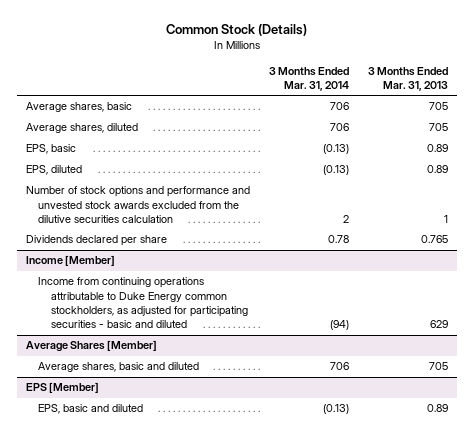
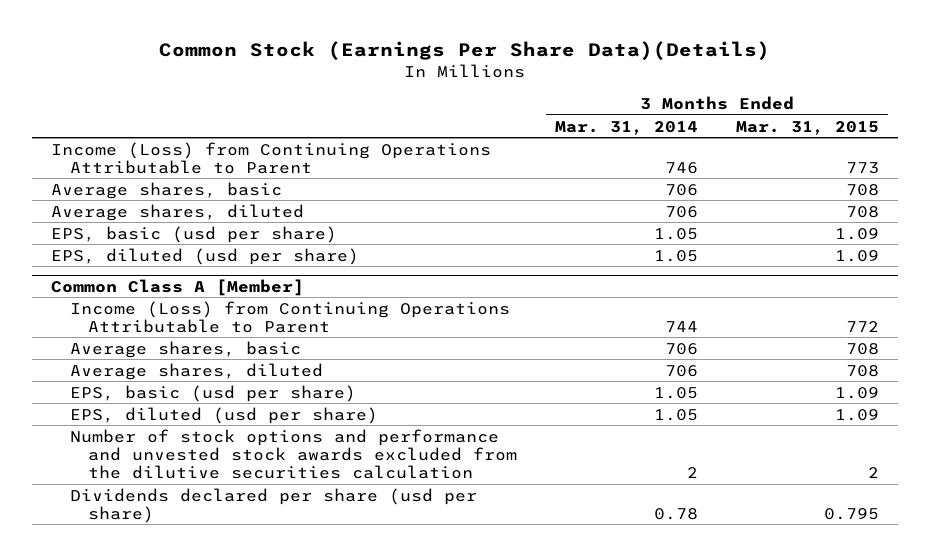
[166,24,308,37] Common Stock (Details) -> [158,41,770,61] Common Stock (Earnings Per Share Data)(Details)
[367,66,448,92] 3 Months Ended Mar. 31, 2013 -> none
none -> [736,120,880,135] Mar. 31, 2015
none -> [50,141,491,174] Income (Loss) from Continuing Operations Attributable to Parent
[26,144,77,155] EPS, basic -> [50,225,337,243] EPS, basic (usd per share)
[323,144,350,155] (0.13) -> [654,227,699,240] 1.05
[26,165,83,176] EPS, diluted -> [50,247,359,265] EPS, diluted (usd per share)
[323,165,350,176] (0.13) -> [654,249,699,262] 1.05
none -> [50,278,304,296] Common Class A [Member]
none -> [69,300,510,333] Income (Loss) from Continuing Operations Attributable to Parent
none -> [69,340,301,358] Average shares, basic
none -> [69,362,323,380] Average shares, diluted
none -> [69,384,356,402] EPS, basic (usd per share)
none -> [69,406,378,424] EPS, diluted (usd per share)
[26,255,116,267] Income [Member] -> none
[38,277,248,329] Income from continuing operations attributable to Duke Energy common stockholders, as adjusted for participating securities - basic and diluted -> none
[26,340,158,353] Average Shares [Member] -> none
[38,362,200,373] Average shares, basic and diluted -> none
[26,382,100,394] EPS [Member] -> none
[38,404,144,415] EPS, basic and diluted -> none
[26,235,168,247] Dividends declared per share -> [69,487,477,523] Dividends declared per share (usd per share)

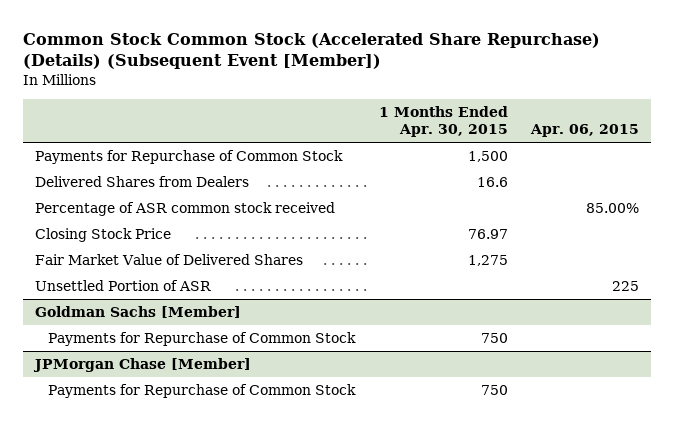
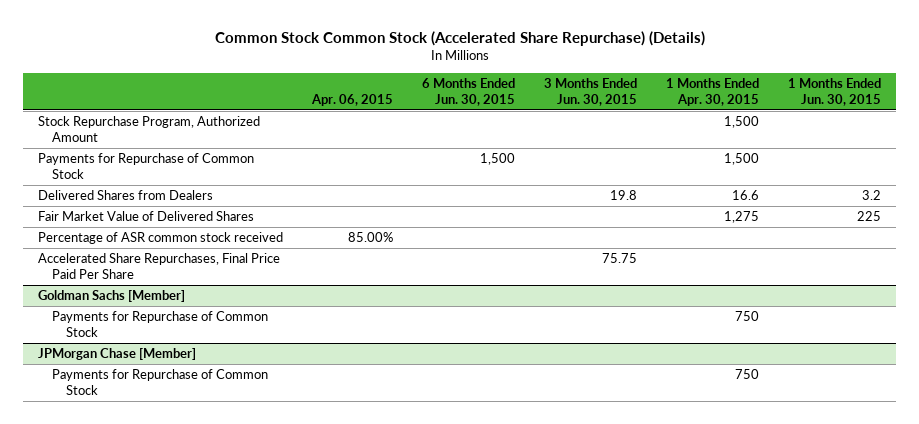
[23,32,601,70] Common Stock Common Stock (Accelerated Share Repurchase) (Details) (Subsequent Event [Member]) -> [214,30,705,46] Common Stock Common Stock (Accelerated Share Repurchase) (Details)
none -> [421,78,515,106] 6 Months Ended Jun. 30, 2015
none -> [544,78,638,106] 3 Months Ended Jun. 30, 2015
none -> [788,78,882,106] 1 Months Ended Jun. 30, 2015
none -> [37,116,260,142] Stock Repurchase Program, Authorized Amount
[34,228,171,243] Closing Stock Price -> none
[34,280,211,292] Unsettled Portion of ASR -> none
[34,202,335,217] Percentage of ASR common stock received -> [37,232,283,245] Percentage of ASR common stock received
none -> [37,253,280,279] Accelerated Share Repurchases, Final Price Paid Per Share

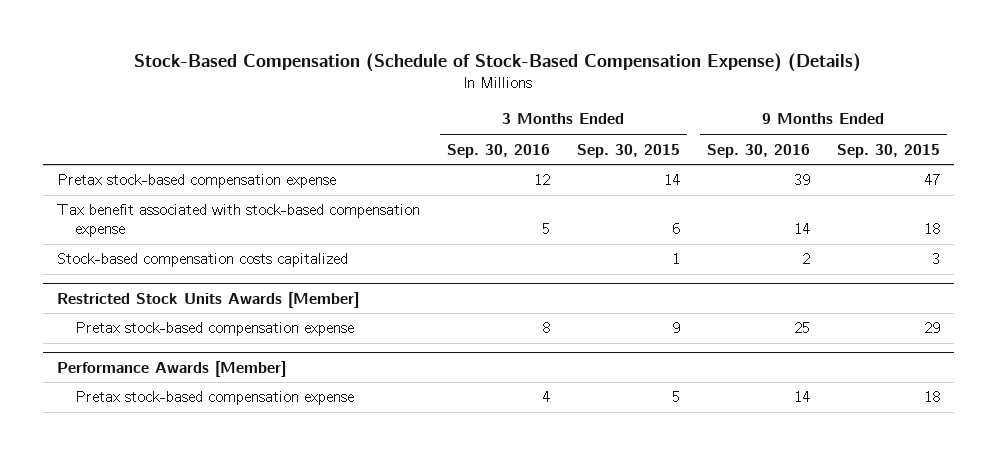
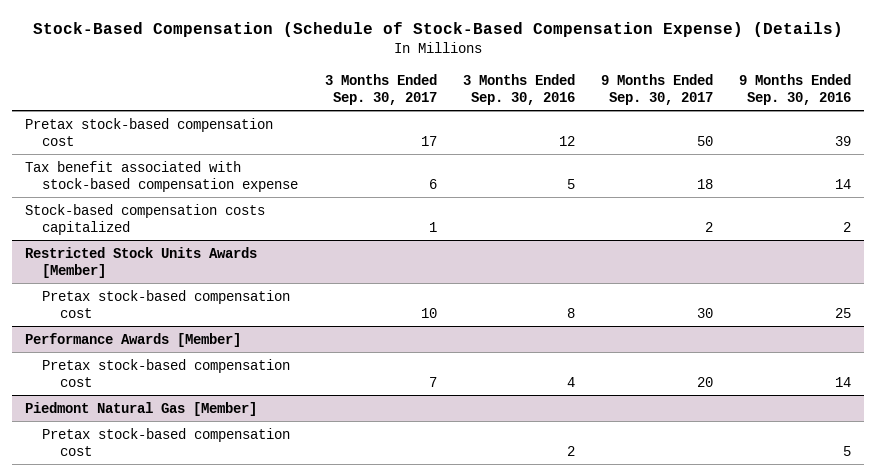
[576,143,680,158] Sep. 30, 2015 -> none
[836,143,940,158] Sep. 30, 2015 -> none
none -> [324,73,437,106] 3 Months Ended Sep. 30, 2017
none -> [600,73,713,106] 9 Months Ended Sep. 30, 2017
[56,174,336,189] Pretax stock-based compensation expense -> [24,117,273,147] Pretax stock-based compensation cost
[75,322,355,337] Pretax stock-based compensation expense -> [42,289,291,319] Pretax stock-based compensation cost
[75,391,355,406] Pretax stock-based compensation expense -> [42,358,291,388] Pretax stock-based compensation cost
none -> [24,401,257,416] Piedmont Natural Gas [Member]
none -> [42,427,291,457] Pretax stock-based compensation cost

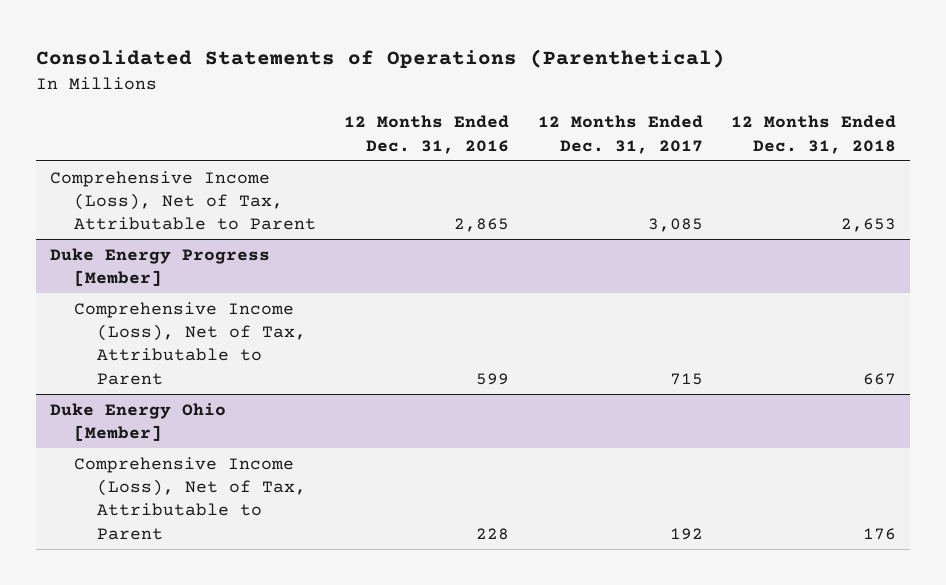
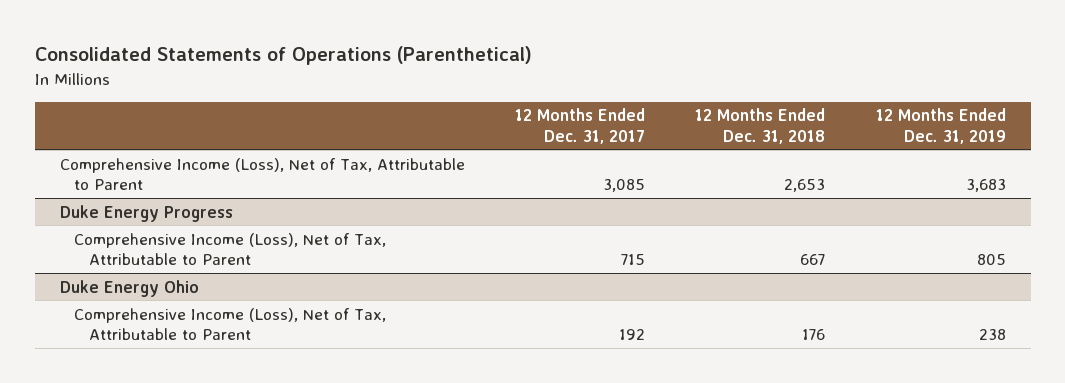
[344,115,510,154] 12 Months Ended Dec. 31, 2016 -> none
none -> [875,108,1006,144] 12 Months Ended Dec. 31, 2019
[50,247,271,286] Duke Energy Progress [Member] -> [59,204,233,222] Duke Energy Progress
[50,402,227,441] Duke Energy Ohio [Member] -> [59,279,199,297] Duke Energy Ohio

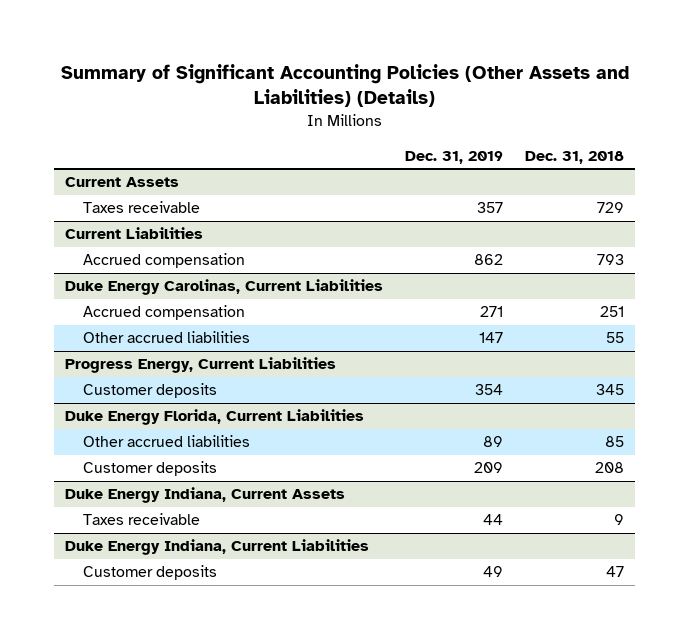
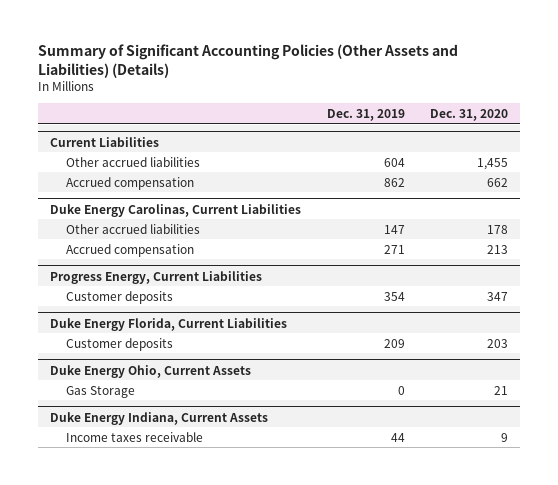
[525,150,625,164] Dec. 31, 2018 -> none
none -> [429,109,508,122] Dec. 31, 2020
[65,177,180,188] Current Assets -> none
[83,201,201,214] Taxes receivable -> none
none -> [65,156,200,167] Other accrued liabilities
[83,305,246,321] Accrued compensation -> [65,243,194,257] Accrued compensation
[83,435,251,448] Other accrued liabilities -> none
none -> [50,364,252,378] Duke Energy Ohio, Current Assets
none -> [65,385,135,398] Gas Storage
[65,539,370,556] Duke Energy Indiana, Current Liabilities -> none
[83,565,218,581] Customer deposits -> none
[83,513,201,526] Taxes receivable -> [65,431,203,442] Income taxes receivable

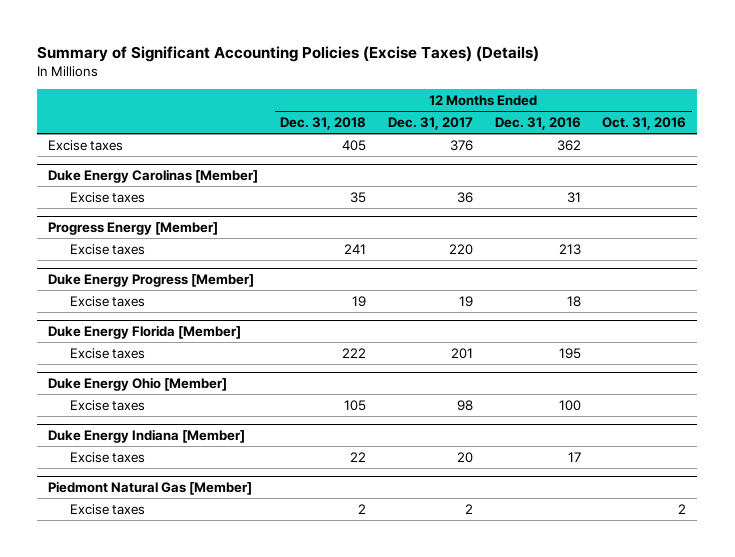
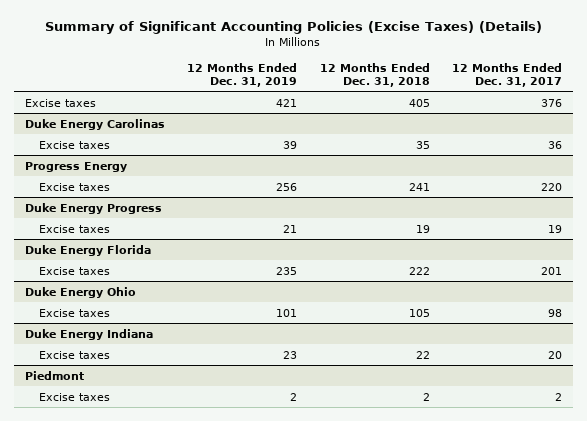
[494,117,581,131] Dec. 31, 2016 -> none
[602,117,687,131] Oct. 31, 2016 -> none
none -> [187,62,298,87] 12 Months Ended Dec. 31, 2019
[48,169,259,184] Duke Energy Carolinas [Member] -> [25,118,166,130] Duke Energy Carolinas
[48,222,219,236] Progress Energy [Member] -> [25,161,128,172] Progress Energy
[48,274,255,288] Duke Energy Progress [Member] -> [25,202,163,214] Duke Energy Progress
[48,325,242,340] Duke Energy Florida [Member] -> [25,244,152,256] Duke Energy Florida
[48,377,228,392] Duke Energy Ohio [Member] -> [25,286,137,298] Duke Energy Ohio
[48,429,246,444] Duke Energy Indiana [Member] -> [25,328,154,340] Duke Energy Indiana
[48,481,253,496] Piedmont Natural Gas [Member] -> [25,370,85,380] Piedmont

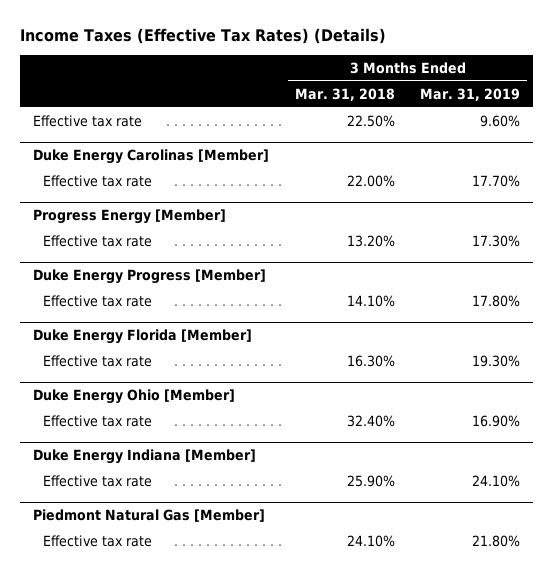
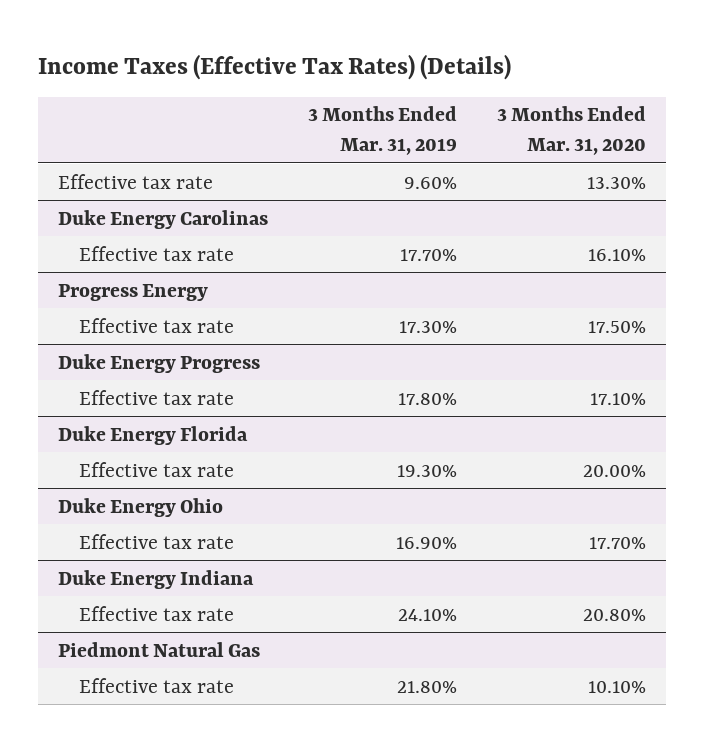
[294,87,395,101] Mar. 31, 2018 -> none
none -> [497,106,647,156] 3 Months Ended Mar. 31, 2020
[32,149,269,165] Duke Energy Carolinas [Member] -> [57,209,268,229] Duke Energy Carolinas
[32,209,226,225] Progress Energy [Member] -> [57,283,208,301] Progress Energy
[32,269,266,285] Duke Energy Progress [Member] -> [57,353,260,373] Duke Energy Progress
[32,329,252,345] Duke Energy Florida [Member] -> [57,425,248,445] Duke Energy Florida
[32,389,235,405] Duke Energy Ohio [Member] -> [57,497,223,517] Duke Energy Ohio
[32,449,256,465] Duke Energy Indiana [Member] -> [57,569,254,589] Duke Energy Indiana
[32,509,265,523] Piedmont Natural Gas [Member] -> [57,641,260,657] Piedmont Natural Gas

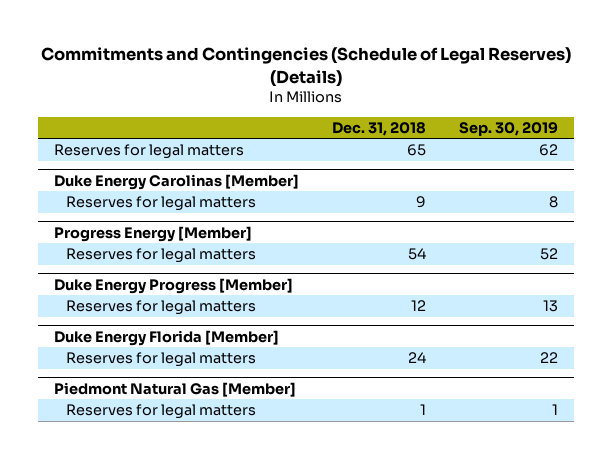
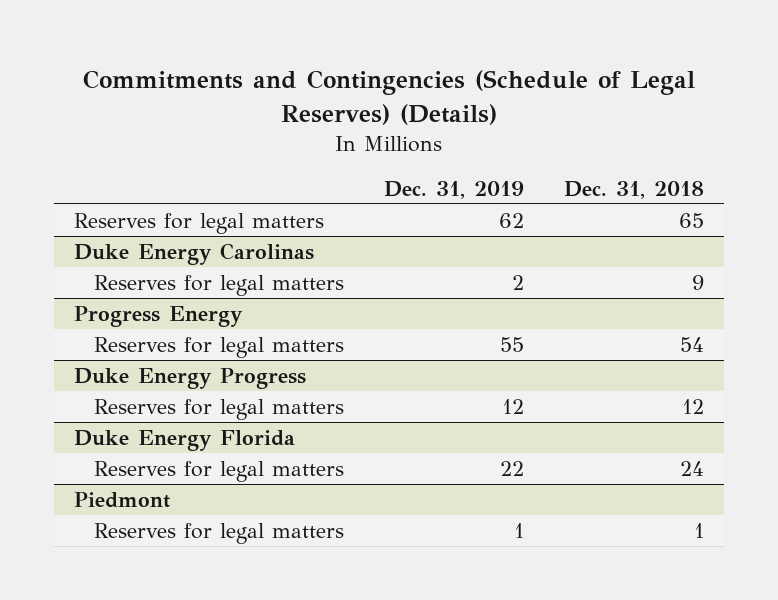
[458,121,558,136] Sep. 30, 2019 -> none
none -> [384,180,525,199] Dec. 31, 2019
[54,173,300,190] Duke Energy Carolinas [Member] -> [74,243,315,266] Duke Energy Carolinas
[54,225,253,242] Progress Energy [Member] -> [74,306,244,328] Progress Energy
[54,277,294,294] Duke Energy Progress [Member] -> [74,368,307,390] Duke Energy Progress
[54,329,280,346] Duke Energy Florida [Member] -> [74,430,296,452] Duke Energy Florida
[54,381,297,397] Piedmont Natural Gas [Member] -> [74,492,171,509] Piedmont

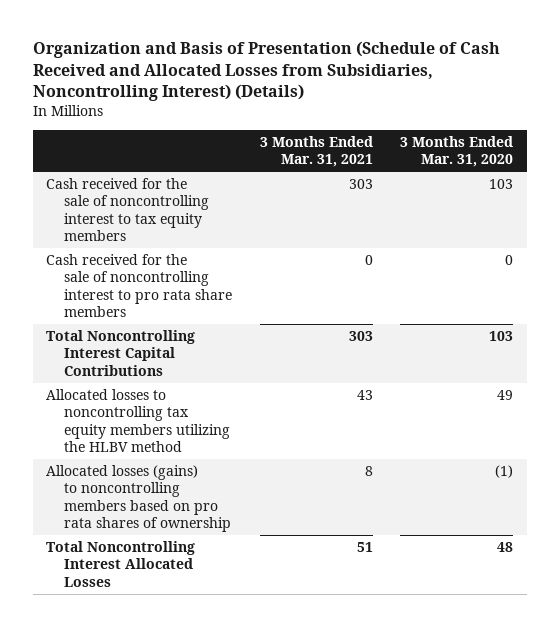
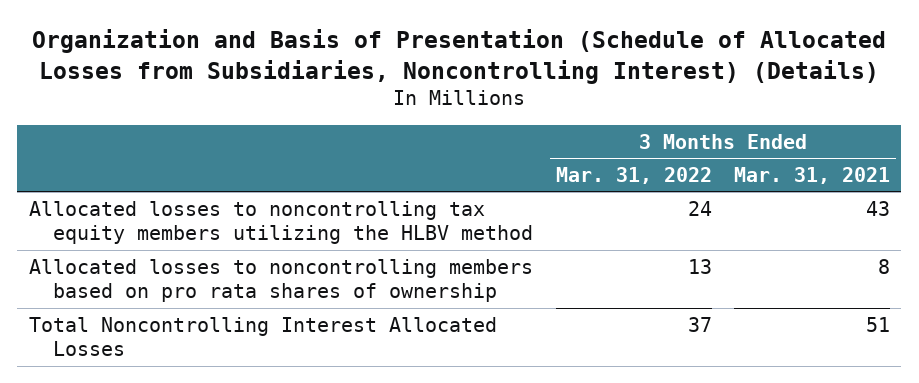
[32,41,500,102] Organization and Basis of Presentation (Schedule of Cash Received and Allocated Losses from Subsidiaries, Noncontrolling Interest) (Details) -> [32,28,887,84] Organization and Basis of Presentation (Schedule of Allocated Losses from Subsidiaries, Noncontrolling Interest) (Details)
[400,135,514,168] 3 Months Ended Mar. 31, 2020 -> none
none -> [555,166,712,184] Mar. 31, 2022
[46,177,210,242] Cash received for the sale of noncontrolling interest to tax equity members -> none
[46,253,233,318] Cash received for the sale of noncontrolling interest to pro rata share members -> none
[46,329,196,376] Total Noncontrolling Interest Capital Contributions -> none
[46,464,232,533] Allocated losses (gains) to noncontrolling members based on pro rata shares of ownership -> [28,258,533,303] Allocated losses to noncontrolling members based on pro rata shares of ownership

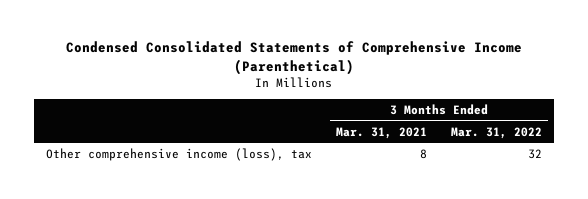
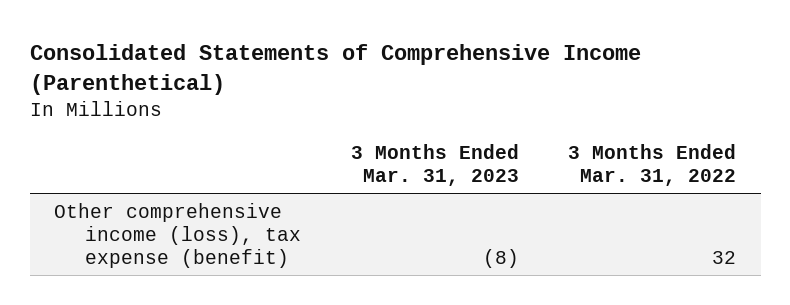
[66,41,523,75] Condensed Consolidated Statements of Comprehensive Income (Parenthetical) -> [29,43,641,95] Consolidated Statements of Comprehensive Income (Parenthetical)
[336,126,428,139] Mar. 31, 2021 -> none
none -> [350,143,519,186] 3 Months Ended Mar. 31, 2023
[46,148,313,162] Other comprehensive income (loss), tax -> [54,203,302,268] Other comprehensive income (loss), tax expense (benefit)

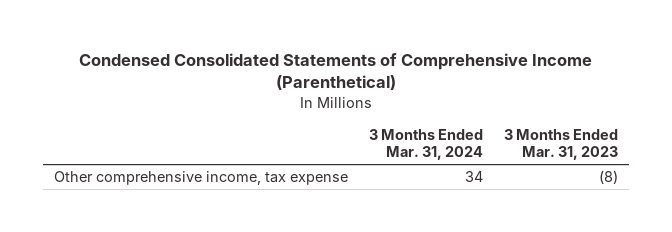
[29,43,641,95] Consolidated Statements of Comprehensive Income (Parenthetical) -> [78,52,592,91] Condensed Consolidated Statements of Comprehensive Income (Parenthetical)
[568,143,737,186] 3 Months Ended Mar. 31, 2022 -> none
none -> [368,128,483,161] 3 Months Ended Mar. 31, 2024
[54,203,302,268] Other comprehensive income (loss), tax expense (benefit) -> [53,171,348,186] Other comprehensive income, tax expense

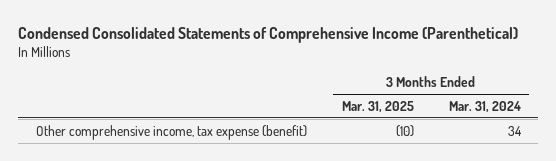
[504,128,619,161] 3 Months Ended Mar. 31, 2023 -> none
none -> [341,100,414,113] Mar. 31, 2025
[53,171,348,186] Other comprehensive income, tax expense -> [35,124,307,140] Other comprehensive income, tax expense (benefit)

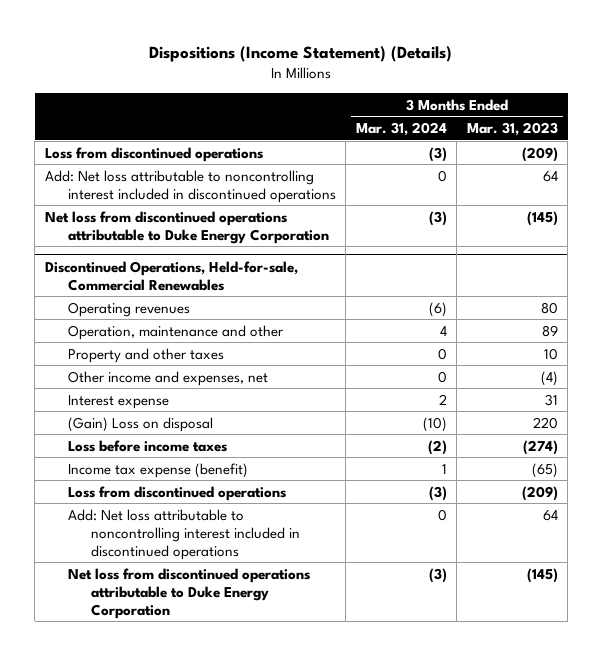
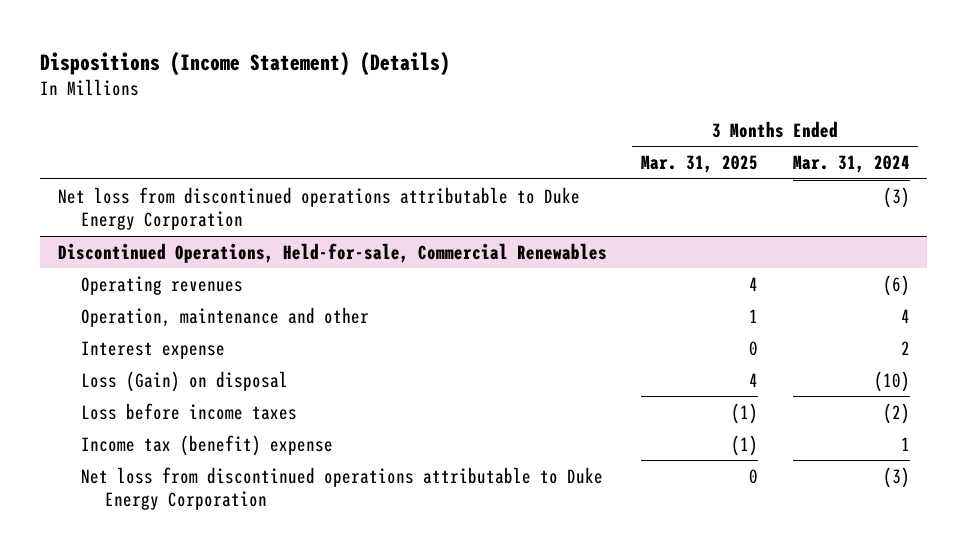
[466,122,558,137] Mar. 31, 2023 -> none
none -> [641,155,759,174] Mar. 31, 2025
[44,146,263,162] Loss from discontinued operations -> none
[44,169,336,203] Add: Net loss attributable to noncontrolling interest included in discontinued operations -> none
[67,347,224,363] Property and other taxes -> none
[67,370,268,386] Other income and expenses, net -> none
[67,416,213,432] (Gain) Loss on disposal -> [81,370,289,392] Loss (Gain) on disposal
[67,485,286,501] Loss from discontinued operations -> none
[67,508,300,560] Add: Net loss attributable to noncontrolling interest included in discontinued operations -> none
[67,462,248,478] Income tax expense (benefit) -> [81,434,334,456] Income tax (benefit) expense

